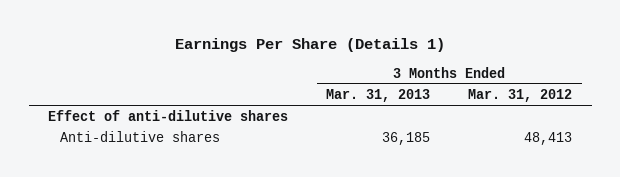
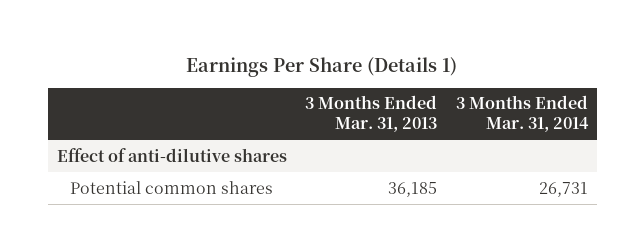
[468,88,573,102] Mar. 31, 2012 -> none
none -> [455,95,589,133] 3 Months Ended Mar. 31, 2014
[59,130,220,142] Anti-dilutive shares -> [70,180,274,194] Potential common shares

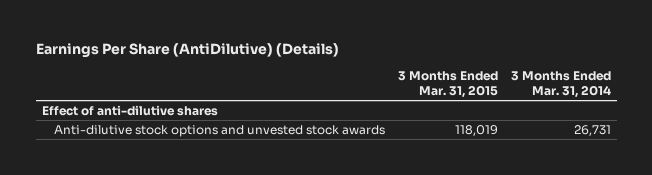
[186,56,458,77] Earnings Per Share (Details 1) -> [35,43,339,59] Earnings Per Share (AntiDilutive) (Details)
[305,95,438,133] 3 Months Ended Mar. 31, 2013 -> none
none -> [398,71,499,99] 3 Months Ended Mar. 31, 2015
[70,180,274,194] Potential common shares -> [54,124,386,137] Anti-dilutive stock options and unvested stock awards

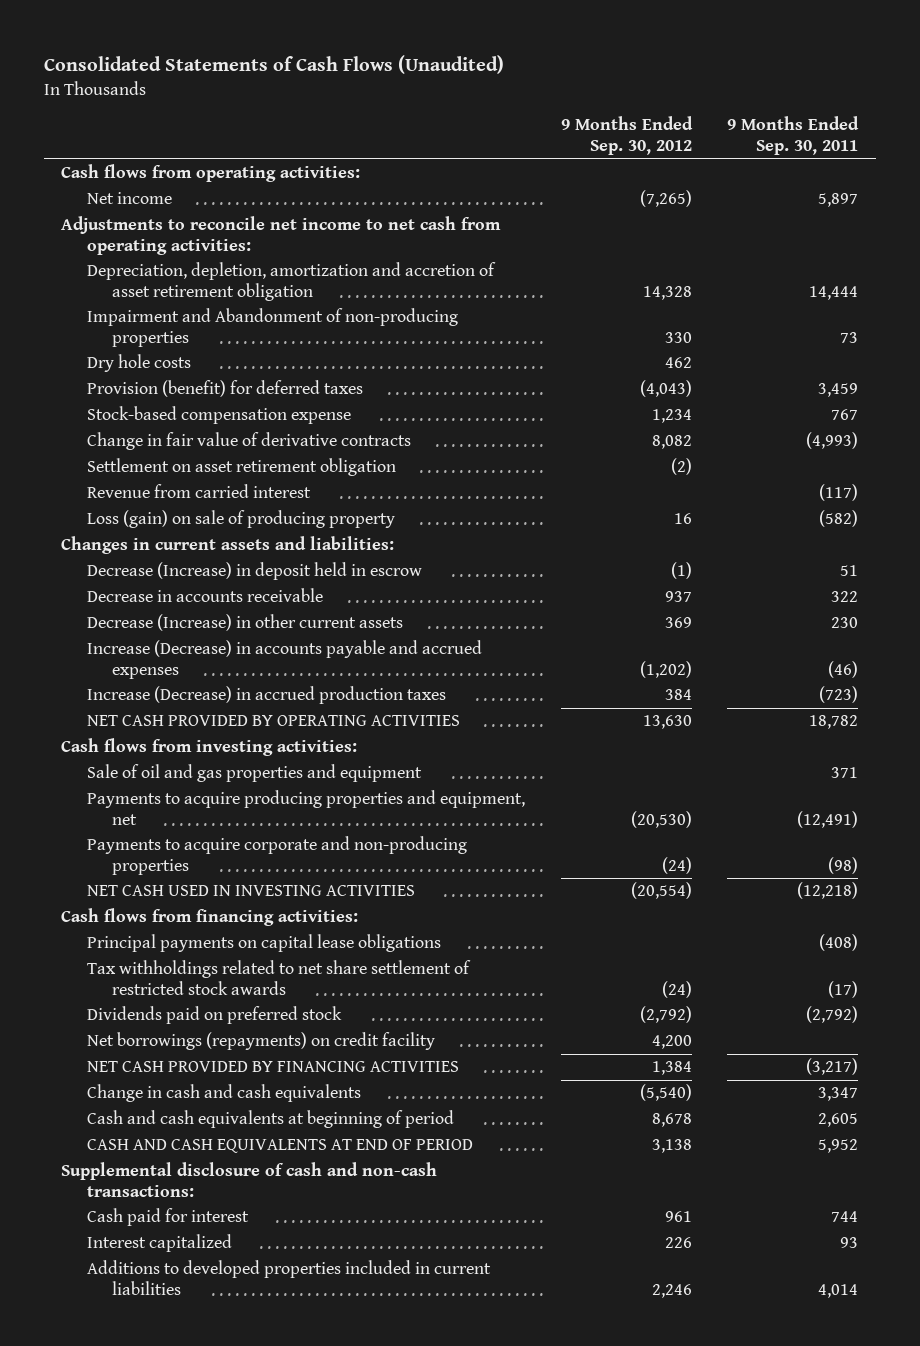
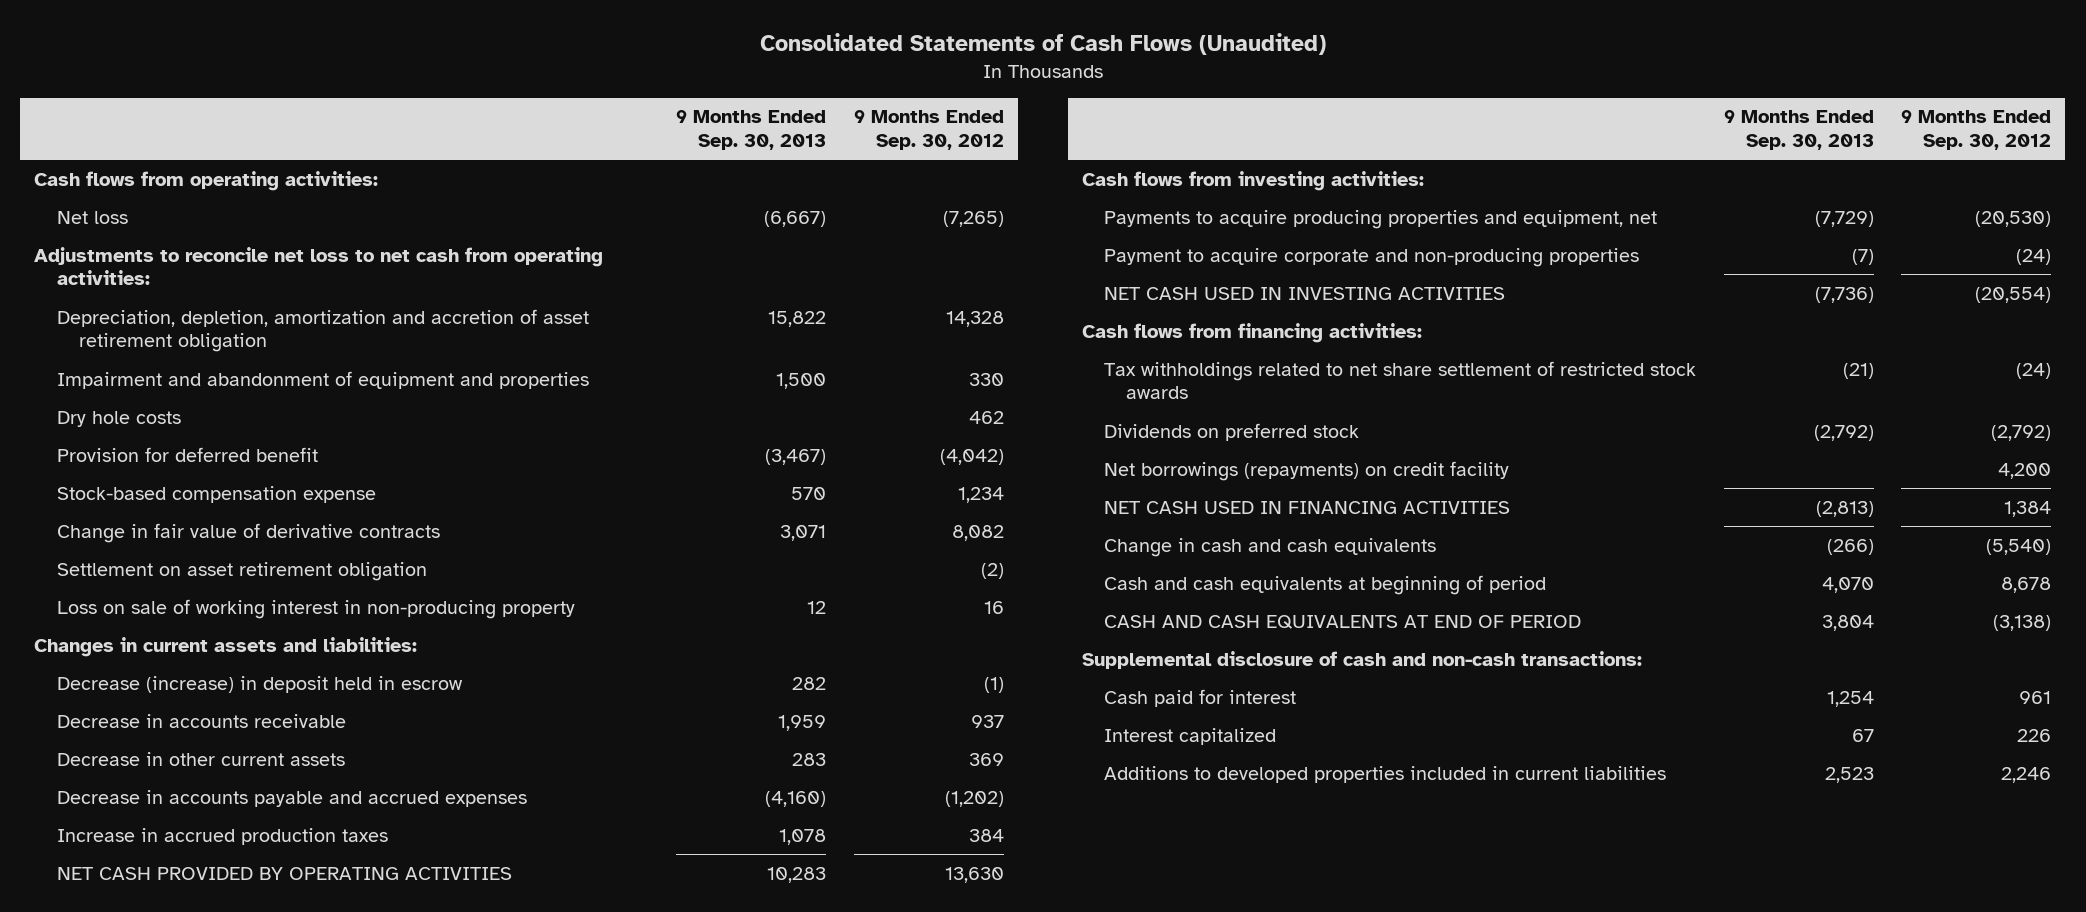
[727,116,860,156] 9 Months Ended Sep. 30, 2011 -> none
none -> [676,110,827,150] 9 Months Ended Sep. 30, 2013
[86,192,172,205] Net income -> [56,210,128,224] Net loss
[61,216,502,256] Adjustments to reconcile net income to net cash from operating activities: -> [34,246,604,286] Adjustments to reconcile net loss to net cash from operating activities:
[86,308,458,348] Impairment and Abandonment of non-producing properties -> [56,370,589,389] Impairment and abandonment of equipment and properties
[86,380,363,398] Provision (benefit) for deferred taxes -> [56,446,318,462] Provision for deferred benefit
[639,380,692,398] (4,043) -> [940,448,1005,465] (4,042)
[86,484,311,499] Revenue from carried interest -> none
[86,510,395,529] Loss (gain) on sale of producing property -> [56,598,575,619] Loss on sale of working interest in non-producing property
[86,562,422,581] Decrease (Increase) in deposit held in escrow -> [56,675,463,693] Decrease (increase) in deposit held in escrow
[86,614,403,632] Decrease (Increase) in other current assets -> [56,751,345,766] Decrease in other current assets
[86,640,482,680] Increase (Decrease) in accounts payable and accrued expenses -> [56,789,527,807] Decrease in accounts payable and accrued expenses
[86,686,446,705] Increase (Decrease) in accrued production taxes -> [56,827,388,845] Increase in accrued production taxes
[86,764,422,783] Sale of oil and gas properties and equipment -> none
[86,836,467,876] Payments to acquire corporate and non-producing properties -> [1103,247,1639,267] Payment to acquire corporate and non-producing properties
[86,934,441,953] Principal payments on capital lease obligations -> none
[86,1006,342,1025] Dividends paid on preferred stock -> [1103,422,1359,441] Dividends on preferred stock
[86,1061,459,1073] NET CASH PROVIDED BY FINANCING ACTIVITIES -> [1103,500,1510,514] NET CASH USED IN FINANCING ACTIVITIES
[651,1139,692,1154] 3,138 -> [1993,614,2052,631] (3,138)

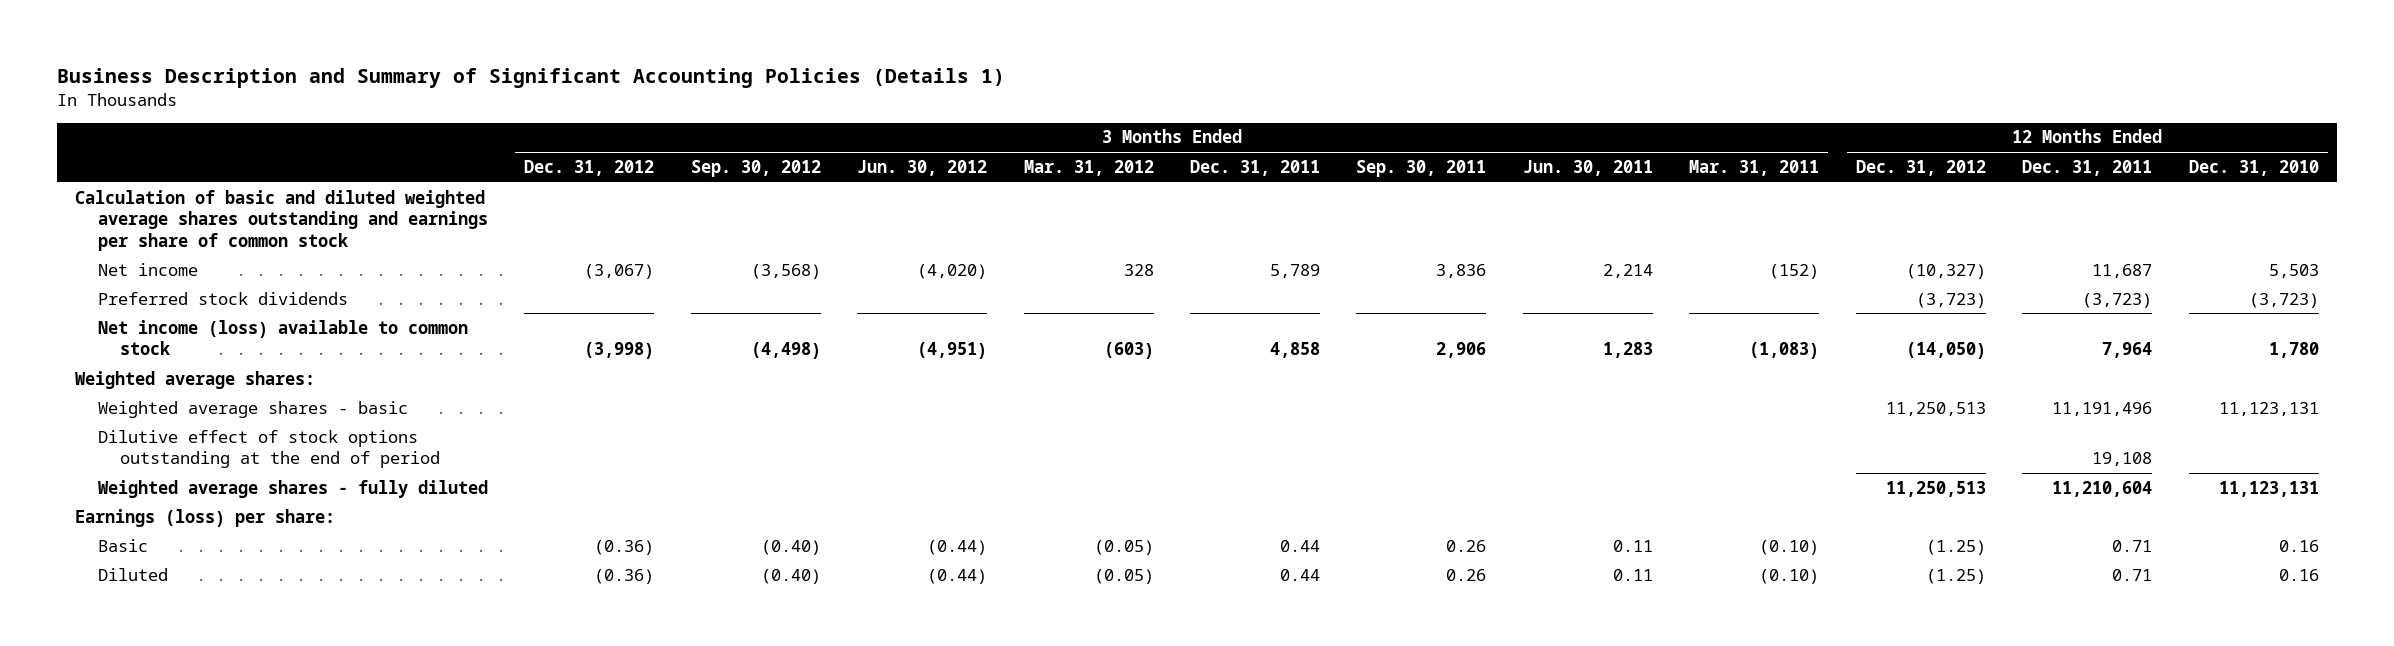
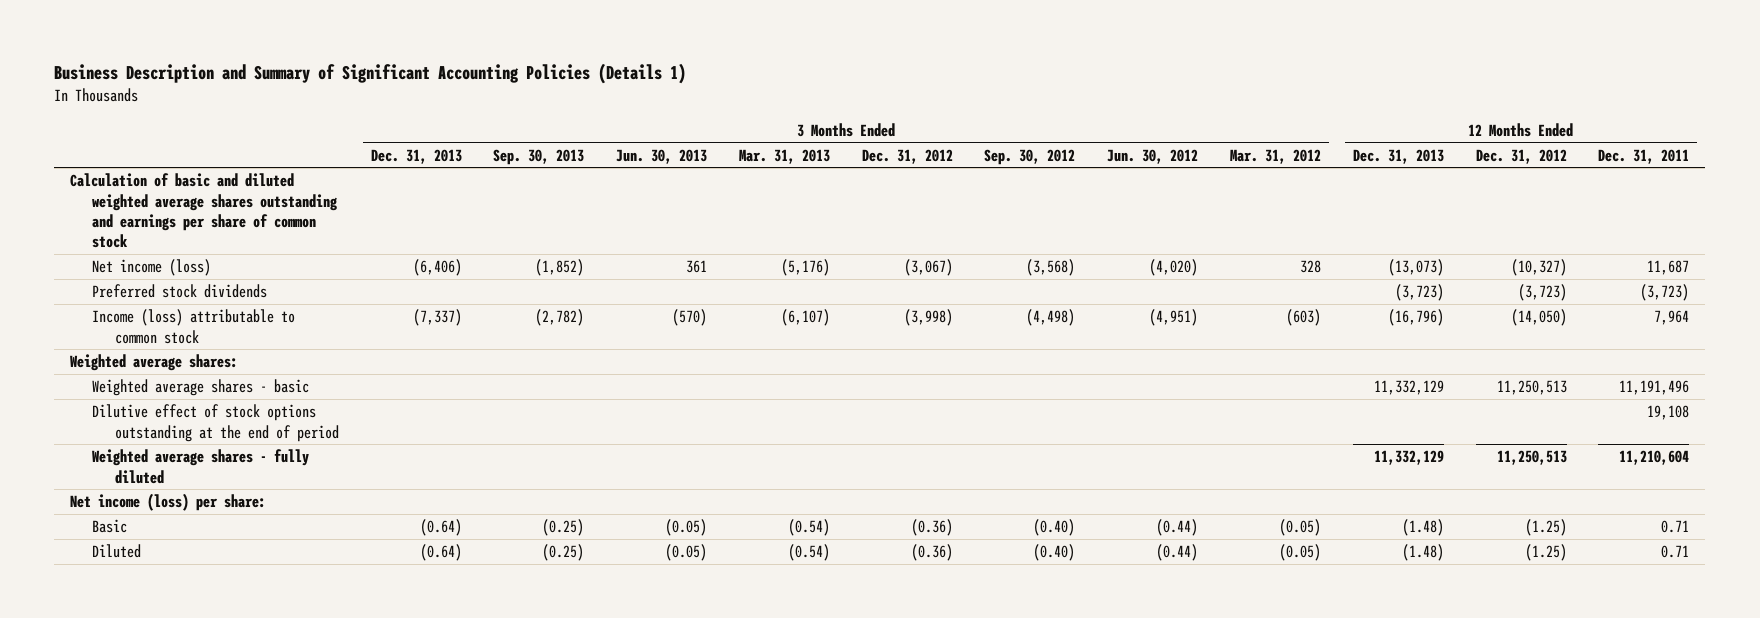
[1190,159,1321,176] Dec. 31, 2011 -> none
[1356,159,1487,177] Sep. 30, 2011 -> none
[1522,159,1653,176] Jun. 30, 2011 -> none
[1689,159,1820,176] Mar. 31, 2011 -> none
[2188,159,2319,176] Dec. 31, 2010 -> none
none -> [370,148,462,164] Dec. 31, 2013
none -> [493,148,585,165] Sep. 30, 2013
none -> [616,148,708,164] Jun. 30, 2013
none -> [738,148,830,164] Mar. 31, 2013
none -> [1352,148,1444,164] Dec. 31, 2013
[97,262,198,276] Net income -> [92,259,212,277] Net income (loss)
[97,319,468,356] Net income (loss) available to common stock -> [92,309,296,344] Income (loss) attributable to common stock
[75,508,336,527] Earnings (loss) per share: -> [70,493,267,512] Net income (loss) per share:

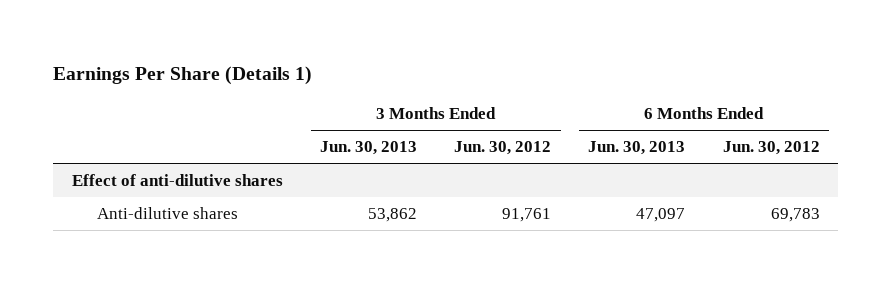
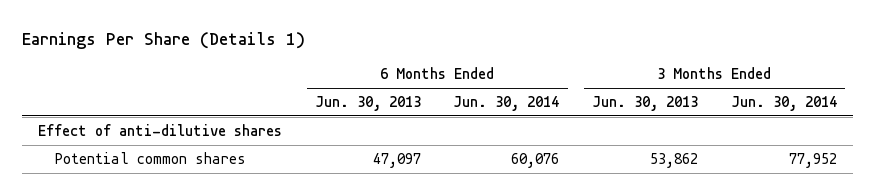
[454,141,552,156] Jun. 30, 2012 -> none
[722,141,820,156] Jun. 30, 2012 -> none
none -> [453,96,560,112] Jun. 30, 2014
none -> [730,96,837,112] Jun. 30, 2014
[96,207,238,220] Anti-dilutive shares -> [54,152,246,165] Potential common shares

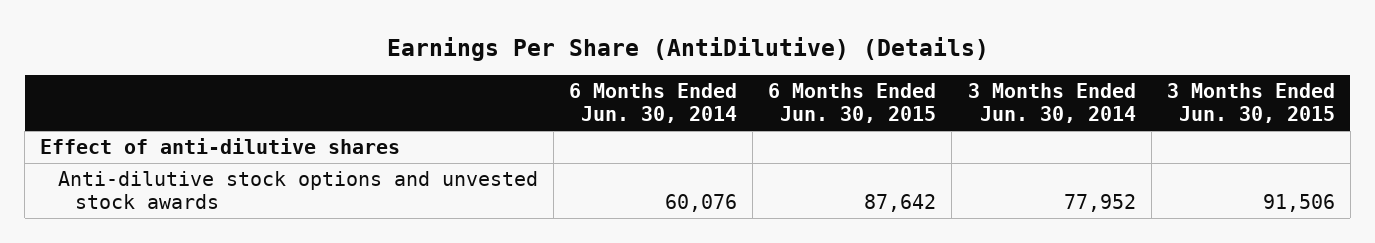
[22,32,306,50] Earnings Per Share (Details 1) -> [386,36,989,61] Earnings Per Share (AntiDilutive) (Details)
[314,96,421,112] Jun. 30, 2013 -> none
[592,96,699,112] Jun. 30, 2013 -> none
none -> [768,83,937,124] 6 Months Ended Jun. 30, 2015
none -> [1166,83,1335,124] 3 Months Ended Jun. 30, 2015
[54,152,246,165] Potential common shares -> [57,171,538,210] Anti-dilutive stock options and unvested stock awards

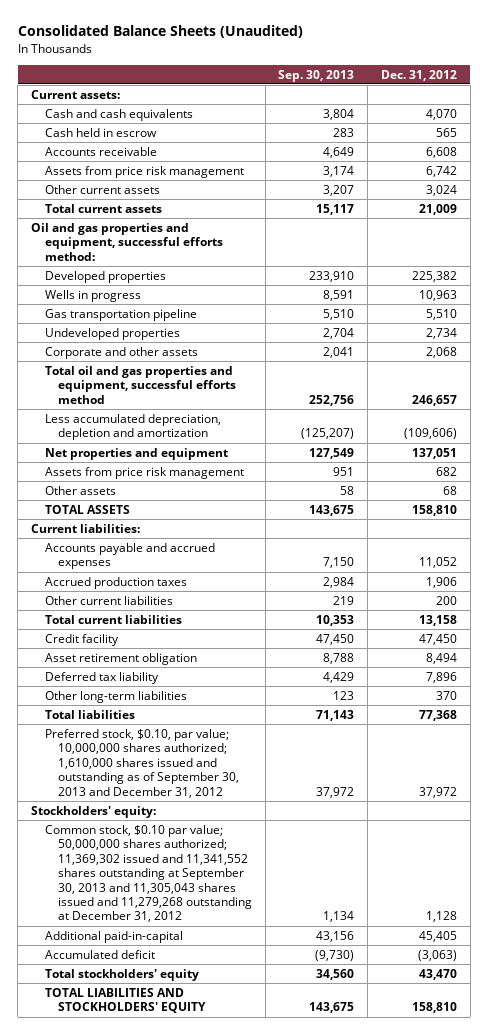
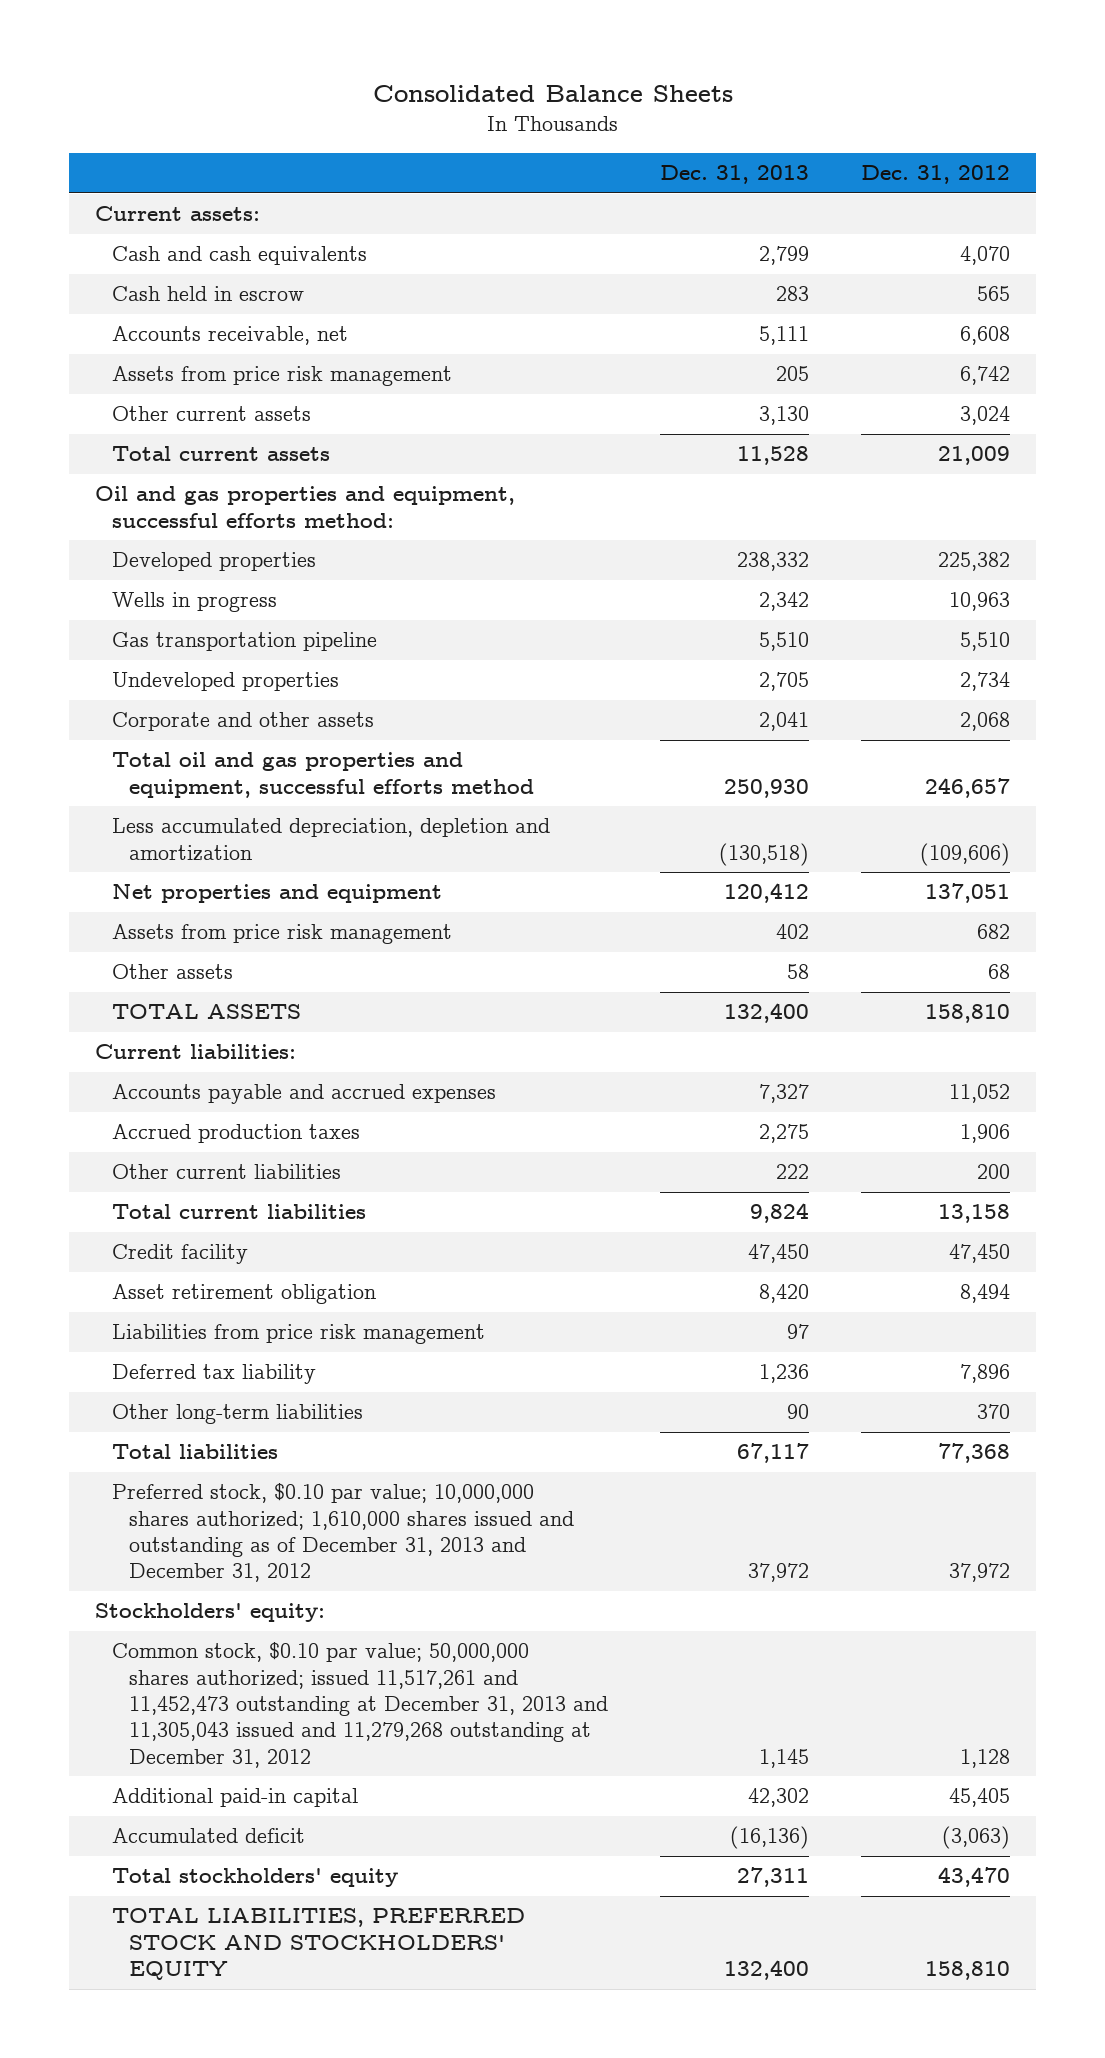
[17,25,303,39] Consolidated Balance Sheets (Unaudited) -> [372,85,733,103] Consolidated Balance Sheets
[278,69,355,82] Sep. 30, 2013 -> none
none -> [660,165,810,185] Dec. 31, 2013
[44,146,157,156] Accounts receivable -> [112,326,349,346] Accounts receivable, net
none -> [112,1324,486,1345] Liabilities from price risk management
[44,728,239,798] Preferred stock, $0.10, par value; 10,000,000 shares authorized; 1,610,000 shares issued and outstanding as of September 30, 2013 and December 31, 2012 -> [112,1483,575,1583] Preferred stock, $0.10 par value; 10,000,000 shares authorized; 1,610,000 shares issued and outstanding as of December 31, 2013 and December 31, 2012
[44,824,252,923] Common stock, $0.10 par value; 50,000,000 shares authorized; 11,369,302 issued and 11,341,552 shares outstanding at September 30, 2013 and 11,305,043 shares issued and 11,279,268 outstanding at December 31, 2012 -> [112,1642,609,1768] Common stock, $0.10 par value; 50,000,000 shares authorized; issued 11,517,261 and 11,452,473 outstanding at December 31, 2013 and 11,305,043 issued and 11,279,268 outstanding at December 31, 2012
[44,930,183,943] Additional paid-in-capital -> [112,1788,359,1808] Additional paid-in capital
[44,987,206,1014] TOTAL LIABILITIES AND STOCKHOLDERS' EQUITY -> [112,1908,526,1980] TOTAL LIABILITIES, PREFERRED STOCK AND STOCKHOLDERS' EQUITY

